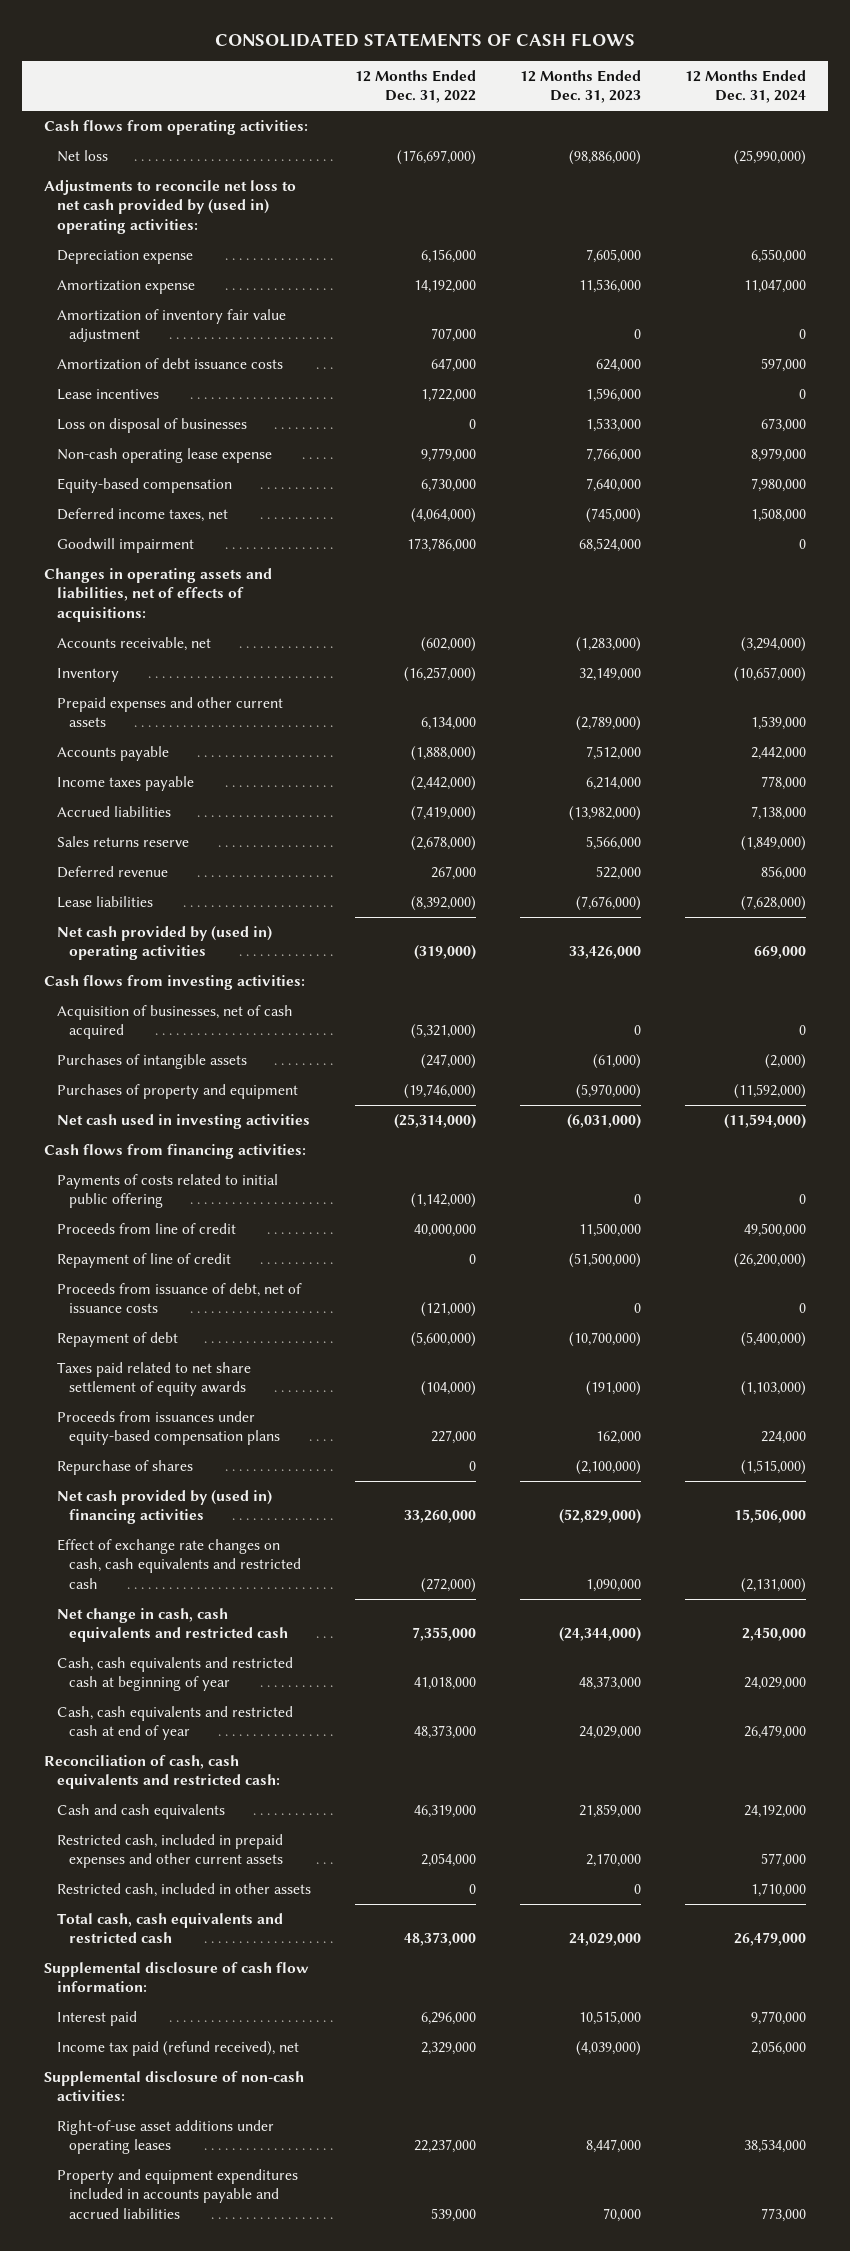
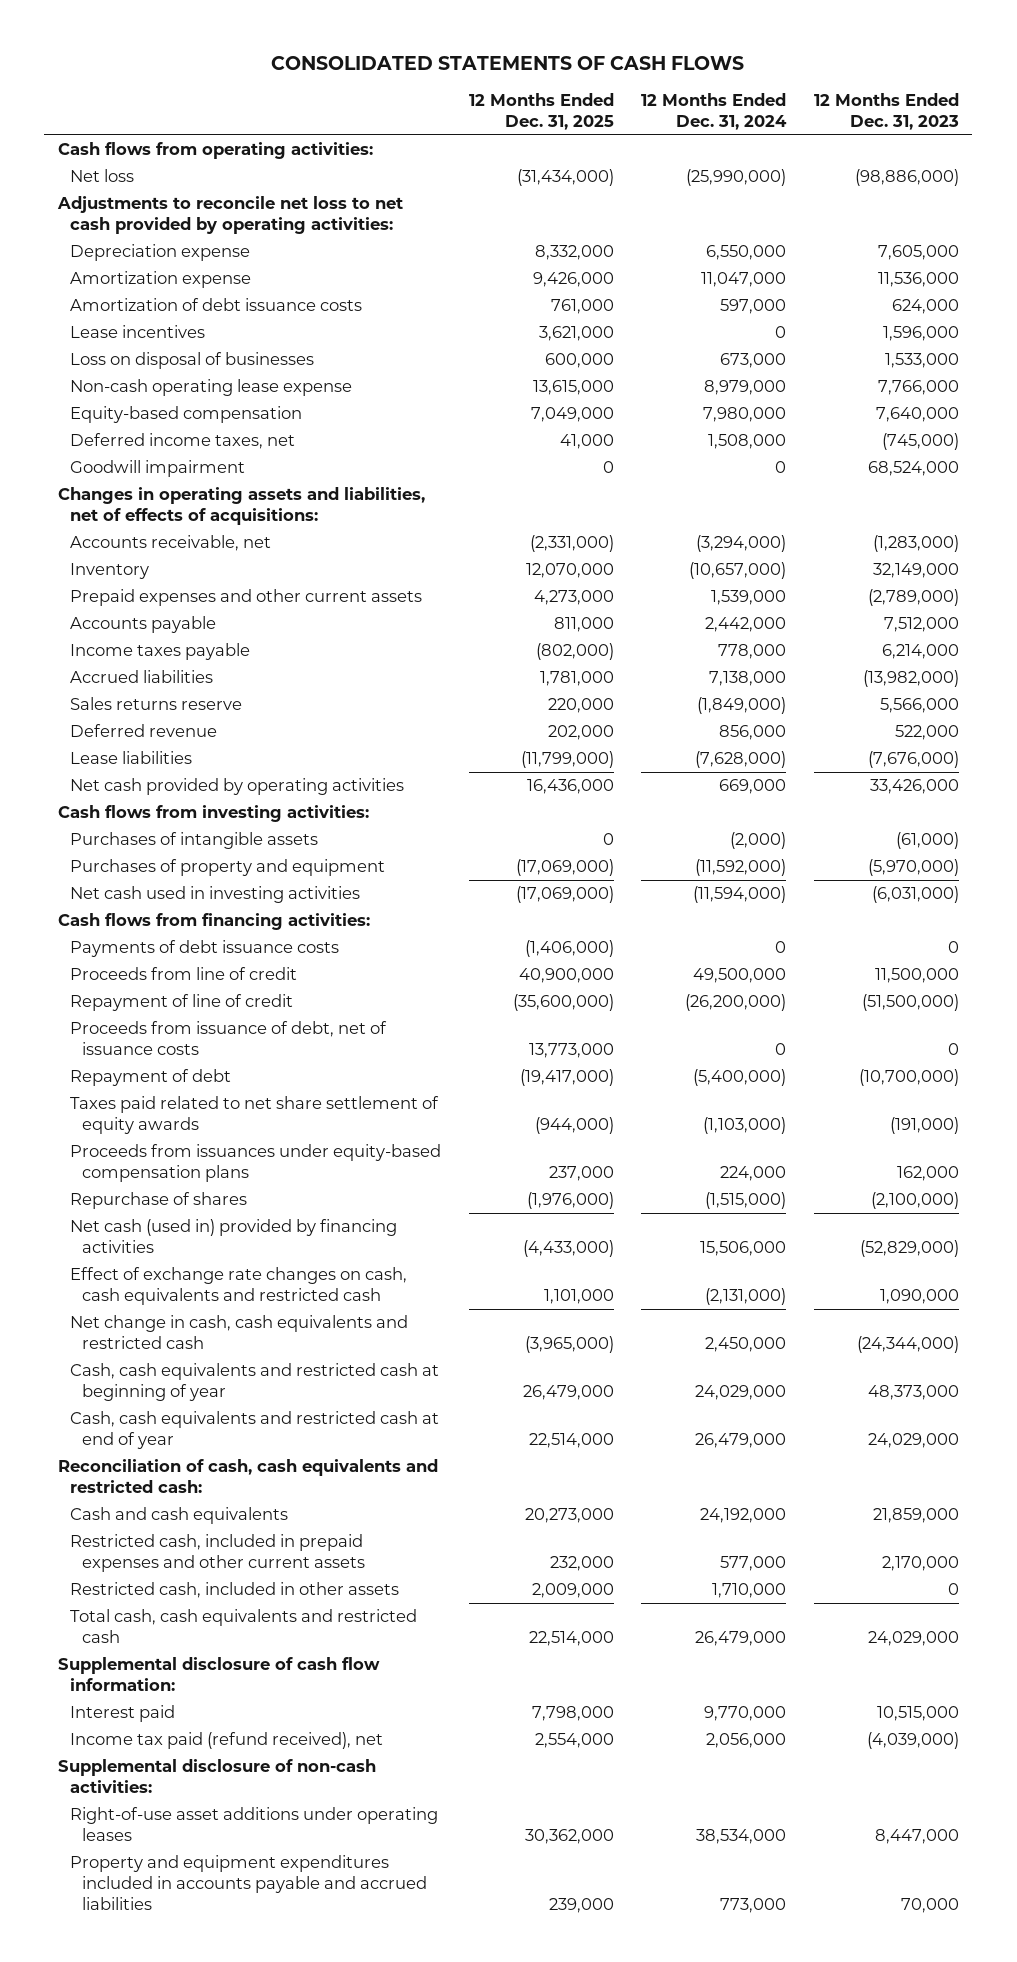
[354,69,476,104] 12 Months Ended Dec. 31, 2022 -> none
none -> [468,93,614,131] 12 Months Ended Dec. 31, 2025
[43,179,296,234] Adjustments to reconcile net loss to net cash provided by (used in) operating activities: -> [57,196,404,235] Adjustments to reconcile net loss to net cash provided by operating activities:
[56,308,286,343] Amortization of inventory fair value adjustment -> none
[56,925,272,961] Net cash provided by (used in) operating activities -> [70,778,405,796] Net cash provided by operating activities
[56,1004,293,1040] Acquisition of businesses, net of cash acquired -> none
[56,1173,278,1209] Payments of costs related to initial public offering -> none
none -> [70,940,340,958] Payments of debt issuance costs
[56,1489,272,1525] Net cash provided by (used in) financing activities -> [70,1219,398,1254] Net cash (used in) provided by financing activities

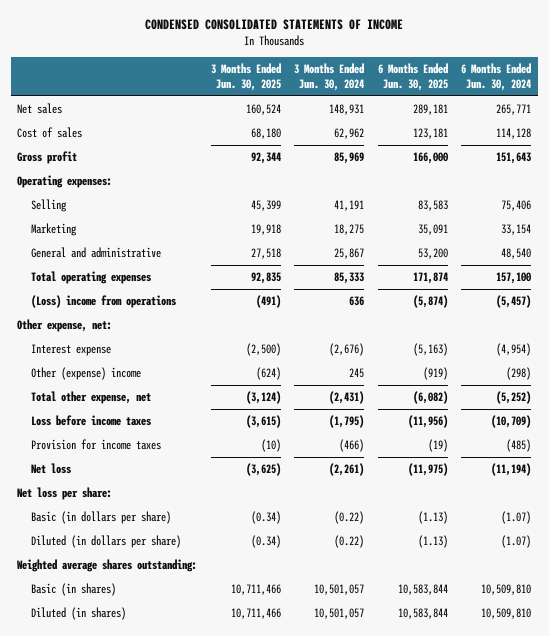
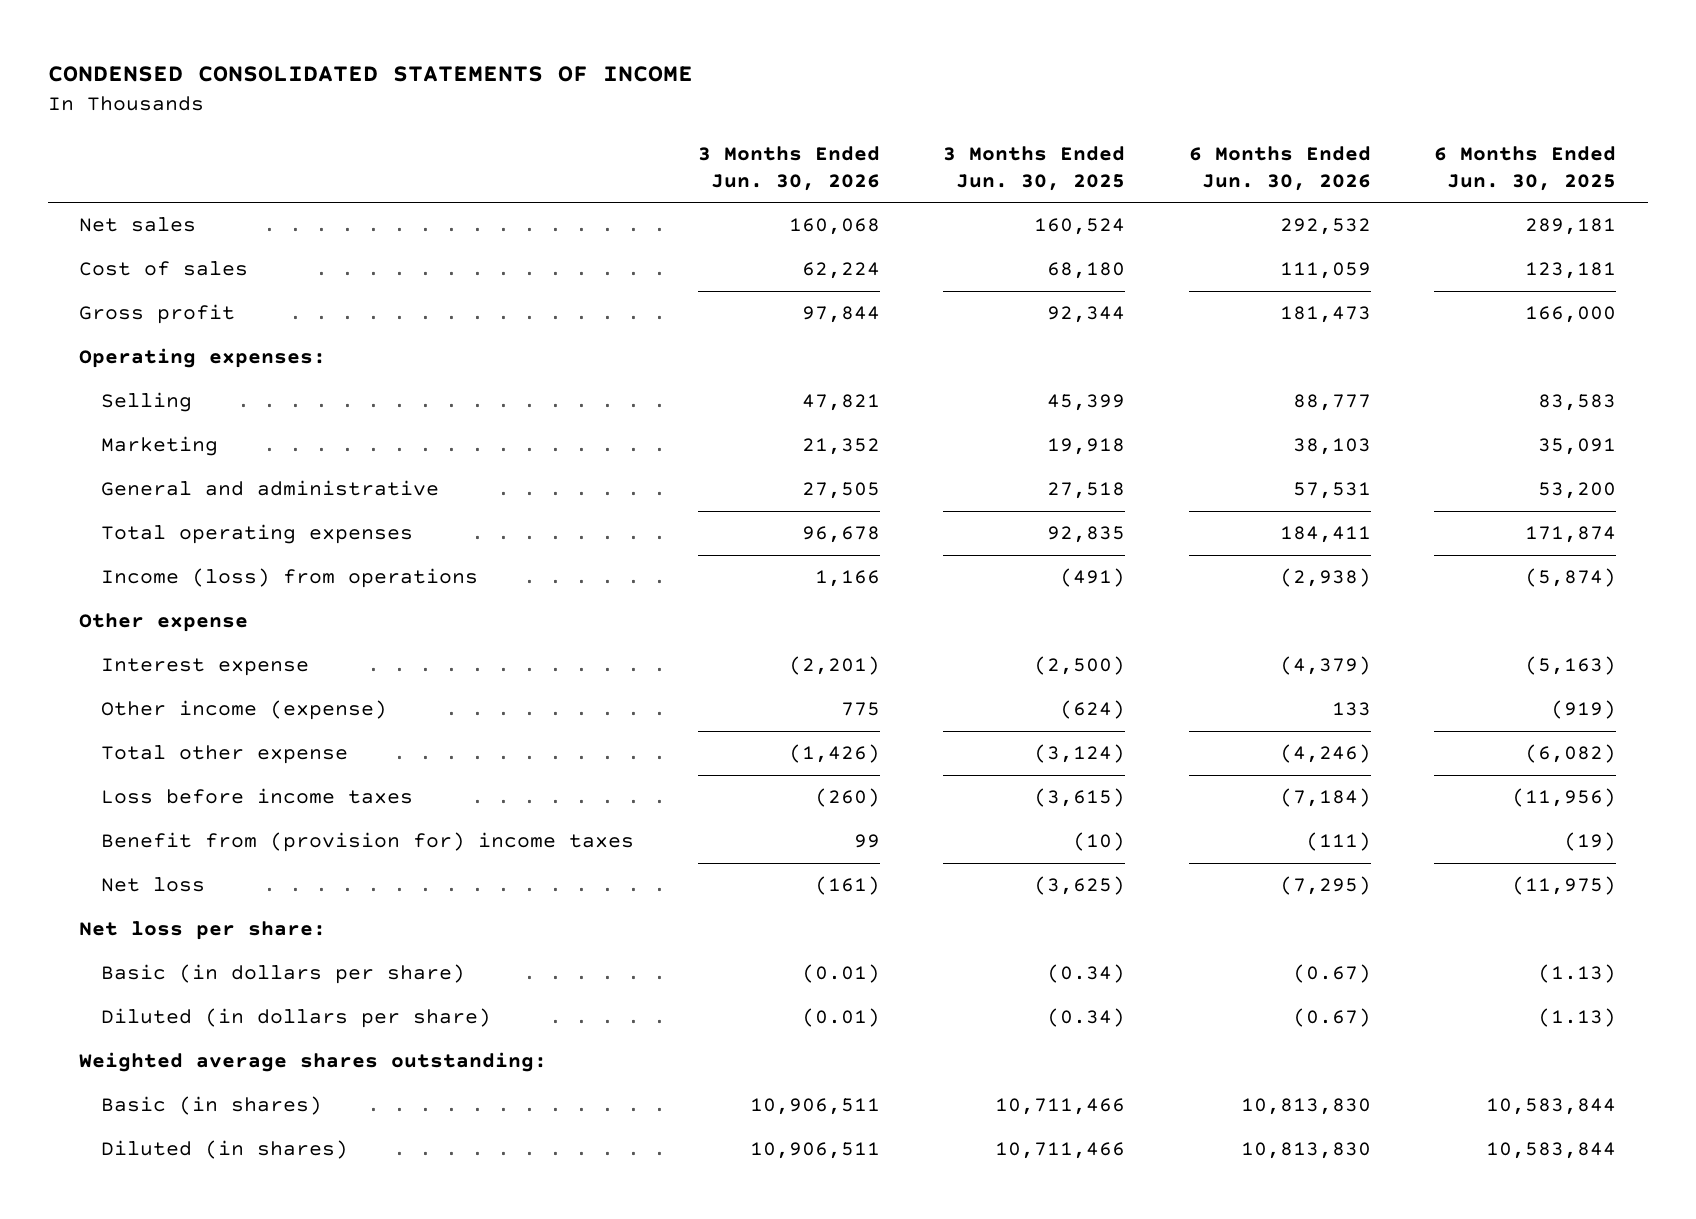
[294,63,365,91] 3 Months Ended Jun. 30, 2024 -> none
[461,63,532,91] 6 Months Ended Jun. 30, 2024 -> none
none -> [697,146,880,191] 3 Months Ended Jun. 30, 2026
none -> [1188,146,1371,191] 6 Months Ended Jun. 30, 2026
[31,295,177,309] (Loss) income from operations -> [101,568,479,589] Income (loss) from operations
[17,319,113,333] Other expense, net: -> [79,613,249,633] Other expense
[31,367,142,381] Other (expense) income -> [101,700,388,721] Other income (expense)
[31,391,152,405] Total other expense, net -> [101,745,349,765] Total other expense
[31,439,162,451] Provision for income taxes -> [101,832,635,853] Benefit from (provision for) income taxes

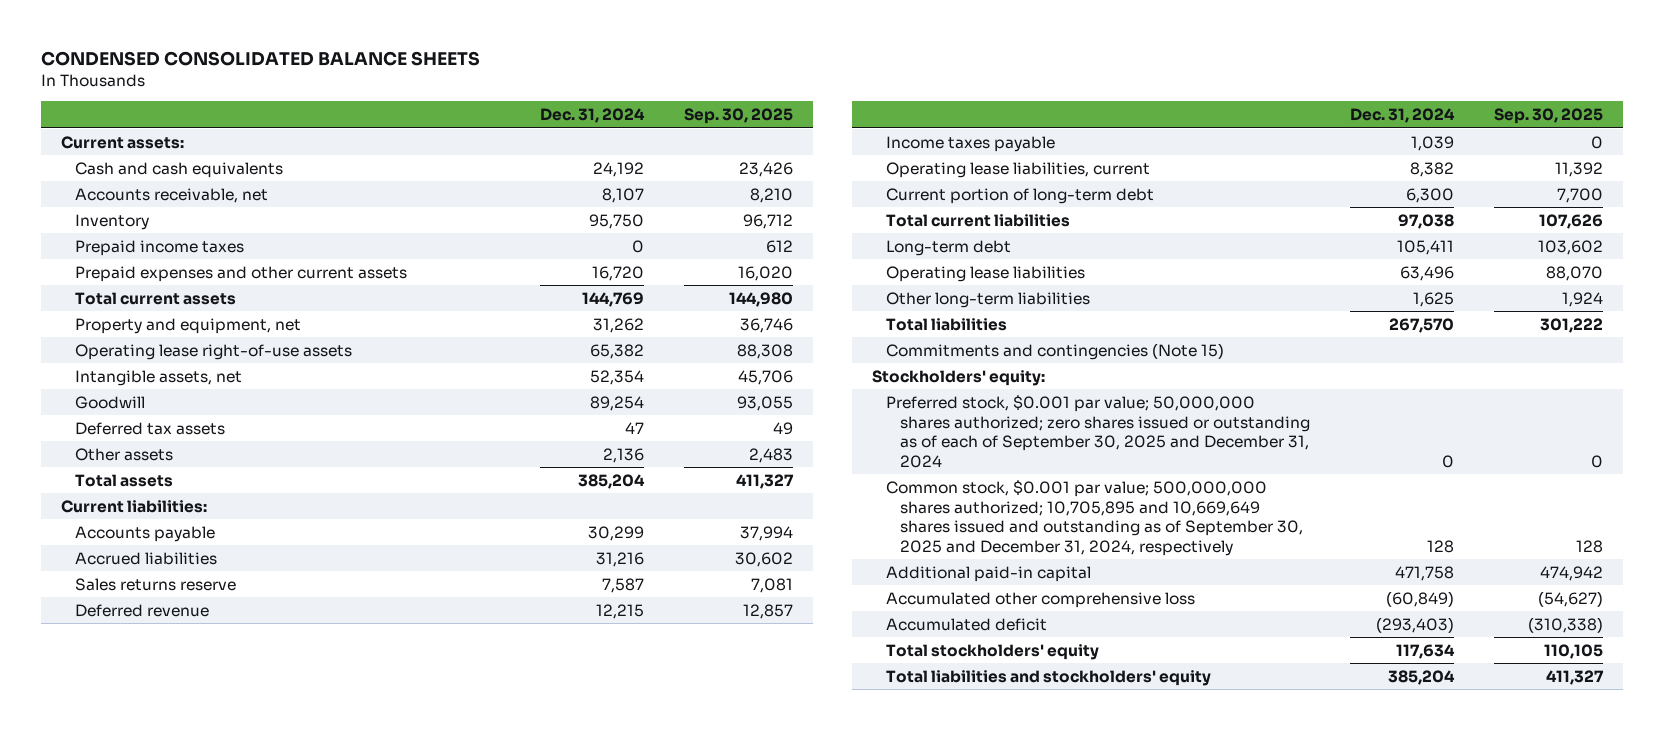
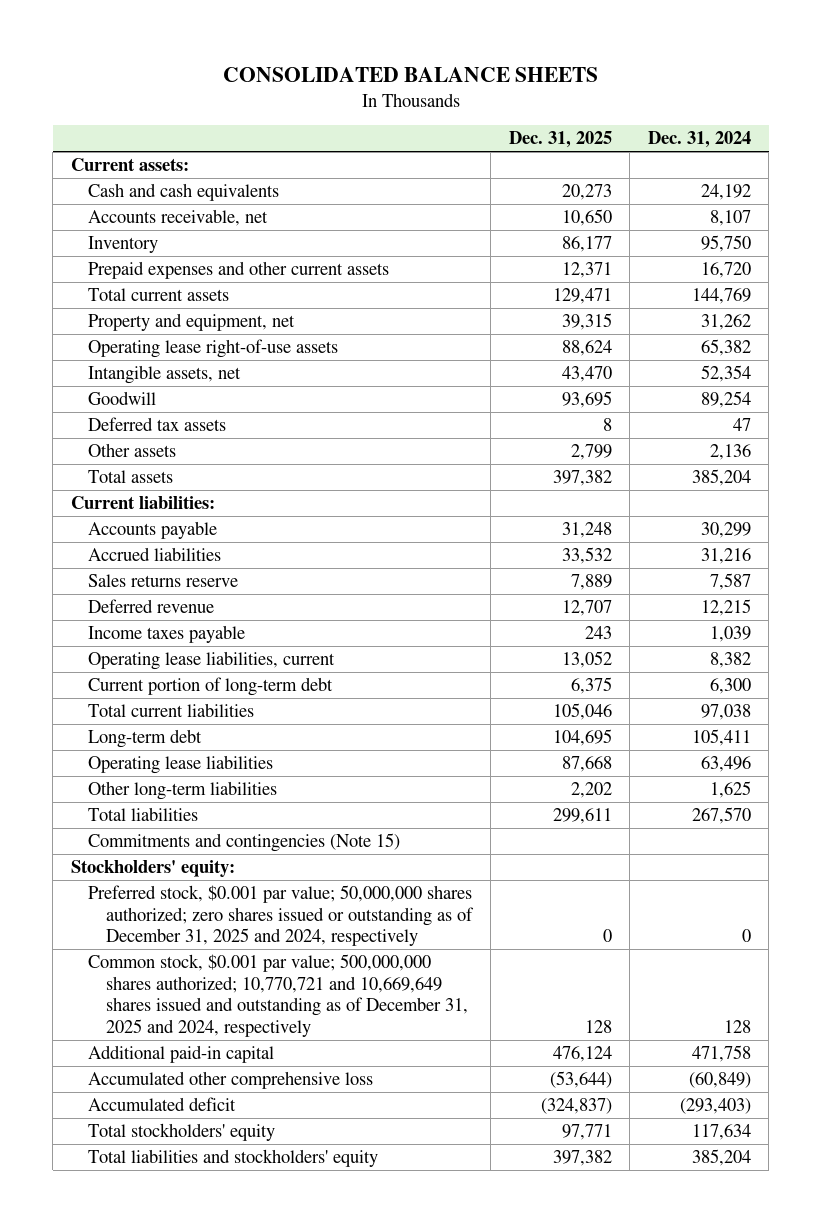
[41,50,481,66] CONDENSED CONSOLIDATED BALANCE SHEETS -> [222,66,598,82] CONSOLIDATED BALANCE SHEETS
[683,108,793,125] Sep. 30, 2025 -> none
none -> [508,131,612,149] Dec. 31, 2025
[75,239,245,256] Prepaid income taxes -> none
[885,394,1311,468] Preferred stock, $0.001 par value; 50,000,000 shares authorized; zero shares issued or outstanding as of each of September 30, 2025 and December 31, 2024 -> [88,885,474,947] Preferred stock, $0.001 par value; 50,000,000 shares authorized; zero shares issued or outstanding as of December 31, 2025 and 2024, respectively
[885,479,1304,556] Common stock, $0.001 par value; 500,000,000 shares authorized; 10,705,895 and 10,669,649 shares issued and outstanding as of September 30, 2025 and December 31, 2024, respectively -> [88,954,468,1037] Common stock, $0.001 par value; 500,000,000 shares authorized; 10,770,721 and 10,669,649 shares issued and outstanding as of December 31, 2025 and 2024, respectively

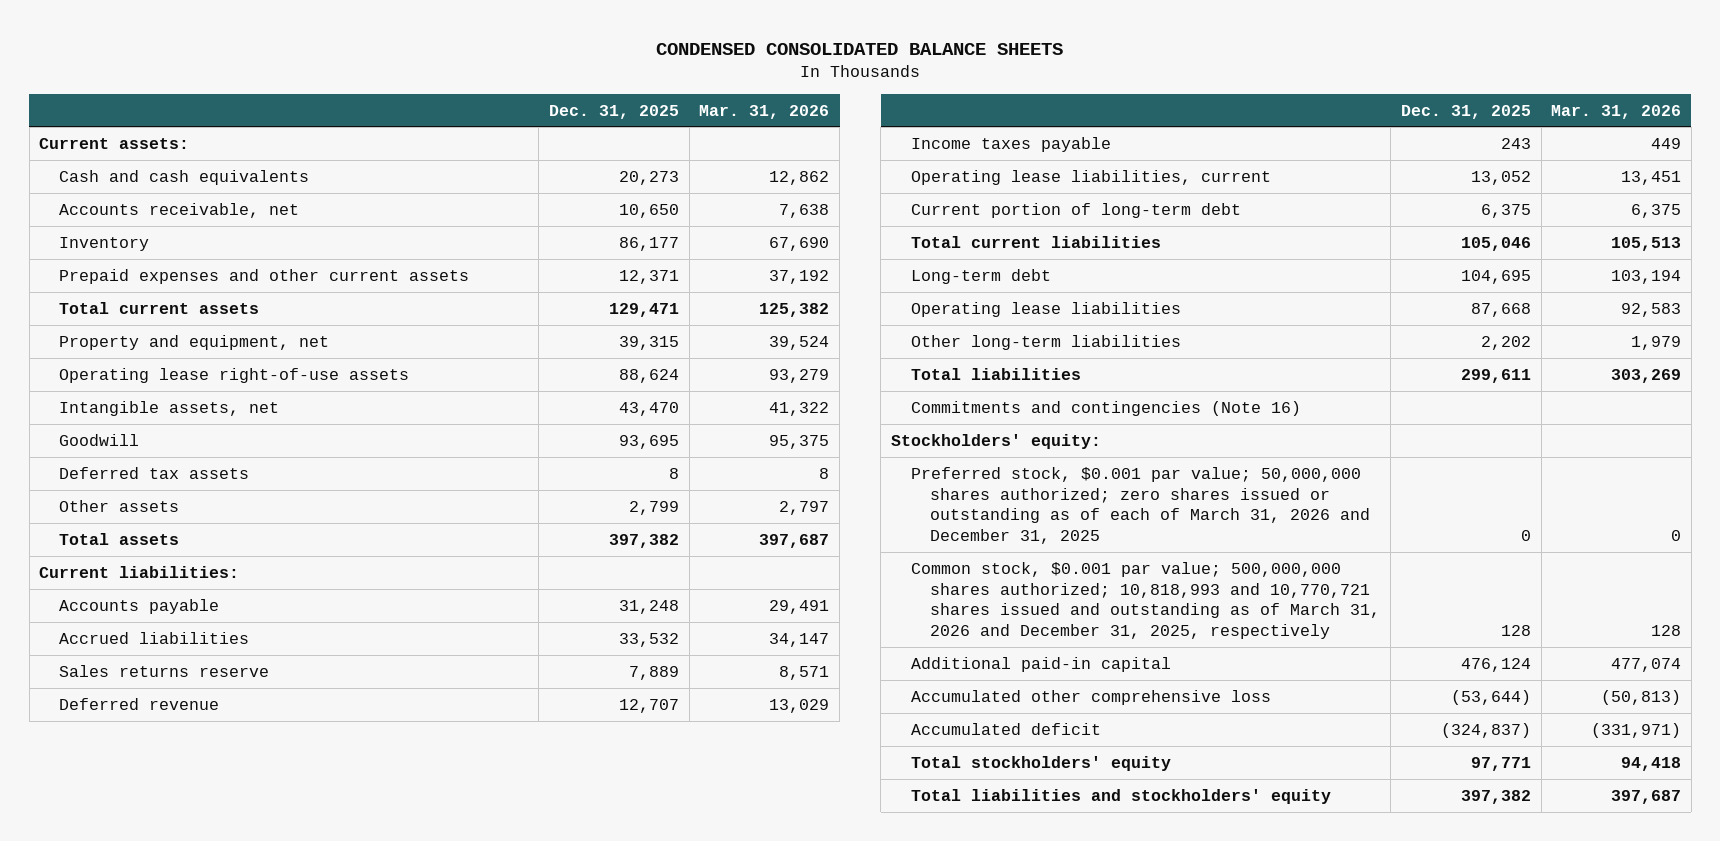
[222,66,598,82] CONSOLIDATED BALANCE SHEETS -> [656,42,1064,55] CONDENSED CONSOLIDATED BALANCE SHEETS
[647,131,751,149] Dec. 31, 2024 -> none
none -> [699,104,830,119] Mar. 31, 2026
[88,833,401,853] Commitments and contingencies (Note 15) -> [910,400,1301,416] Commitments and contingencies (Note 16)
[88,885,474,947] Preferred stock, $0.001 par value; 50,000,000 shares authorized; zero shares issued or outstanding as of December 31, 2025 and 2024, respectively -> [910,466,1371,544] Preferred stock, $0.001 par value; 50,000,000 shares authorized; zero shares issued or outstanding as of each of March 31, 2026 and December 31, 2025
[88,954,468,1037] Common stock, $0.001 par value; 500,000,000 shares authorized; 10,770,721 and 10,669,649 shares issued and outstanding as of December 31, 2025 and 2024, respectively -> [910,561,1381,639] Common stock, $0.001 par value; 500,000,000 shares authorized; 10,818,993 and 10,770,721 shares issued and outstanding as of March 31, 2026 and December 31, 2025, respectively

